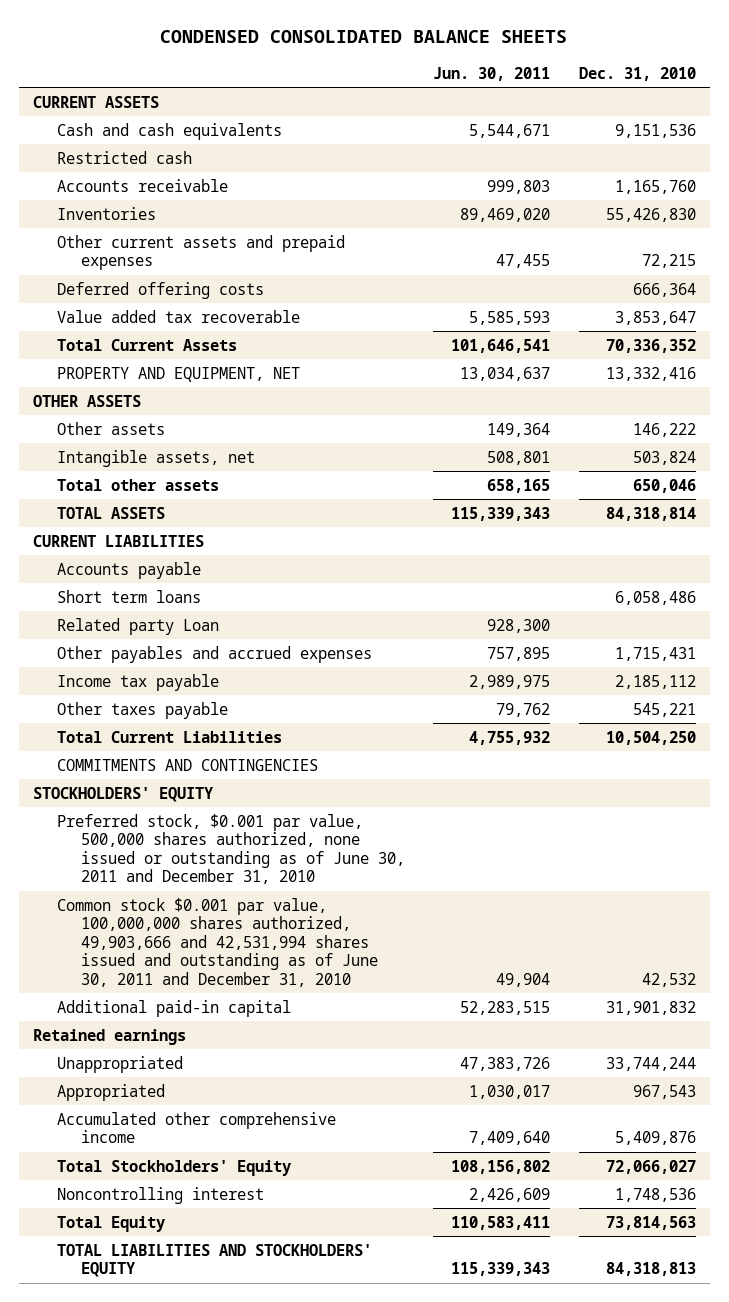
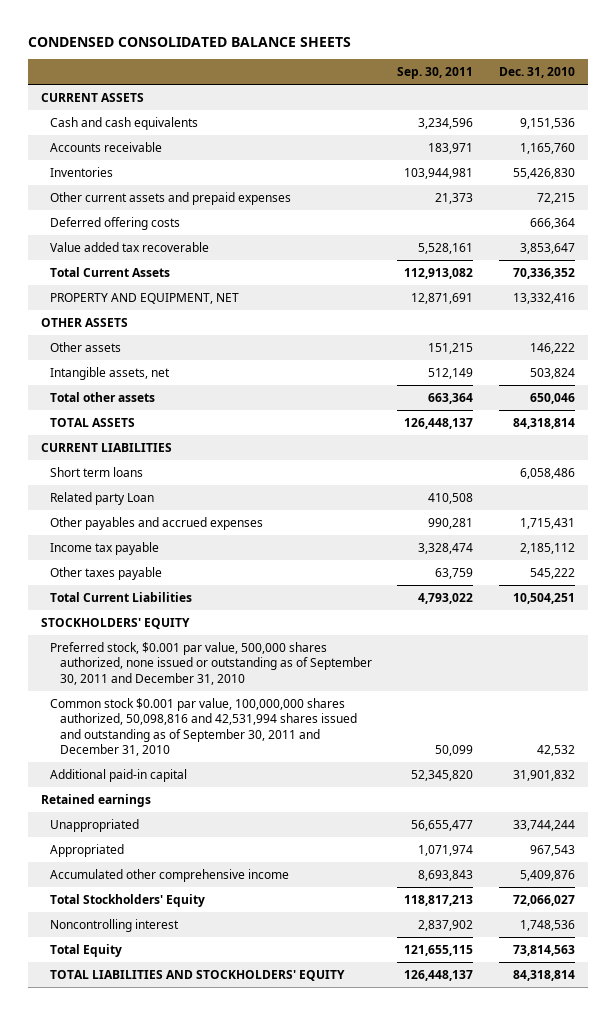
[433,66,551,81] Jun. 30, 2011 -> none
none -> [397,67,474,80] Sep. 30, 2011
[56,150,192,164] Restricted cash -> none
[56,561,201,579] Accounts payable -> none
[56,758,318,771] COMMITMENTS AND CONTINGENCIES -> none
[632,702,696,717] 545,221 -> [529,567,575,579] 545,222
[605,730,696,745] 10,504,250 -> [512,592,575,604] 10,504,251
[56,813,405,885] Preferred stock, $0.001 par value, 500,000 shares authorized, none issued or outstanding as of June 30, 2011 and December 31, 2010 -> [50,641,372,685] Preferred stock, $0.001 par value, 500,000 shares authorized, none issued or outstanding as of September 30, 2011 and December 31, 2010
[56,897,378,987] Common stock $0.001 par value, 100,000,000 shares authorized, 49,903,666 and 42,531,994 shares issued and outstanding as of June 30, 2011 and December 31, 2010 -> [50,697,357,756] Common stock $0.001 par value, 100,000,000 shares authorized, 50,098,816 and 42,531,994 shares issued and outstanding as of September 30, 2011 and December 31, 2010
[605,1262,696,1277] 84,318,813 -> [512,969,575,981] 84,318,814

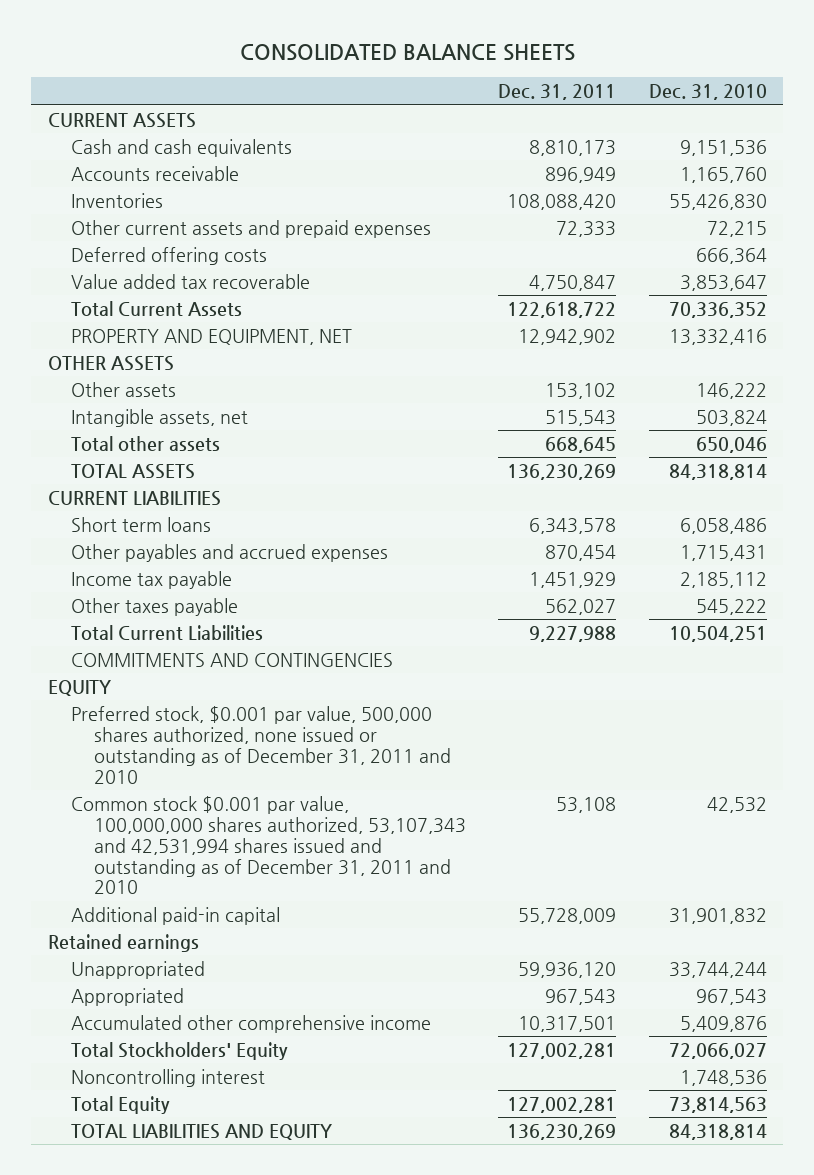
[28,37,352,48] CONDENSED CONSOLIDATED BALANCE SHEETS -> [240,44,576,62] CONSOLIDATED BALANCE SHEETS
[397,67,474,80] Sep. 30, 2011 -> none
none -> [498,84,617,101] Dec. 31, 2011
[50,491,155,505] Related party Loan -> none
none -> [70,653,393,668] COMMITMENTS AND CONTINGENCIES
[40,617,190,629] STOCKHOLDERS' EQUITY -> [47,680,111,697] EQUITY
[50,641,372,685] Preferred stock, $0.001 par value, 500,000 shares authorized, none issued or outstanding as of September 30, 2011 and December 31, 2010 -> [70,706,451,784] Preferred stock, $0.001 par value, 500,000 shares authorized, none issued or outstanding as of December 31, 2011 and 2010
[50,697,357,756] Common stock $0.001 par value, 100,000,000 shares authorized, 50,098,816 and 42,531,994 shares issued and outstanding as of September 30, 2011 and December 31, 2010 -> [70,796,466,895] Common stock $0.001 par value, 100,000,000 shares authorized, 53,107,343 and 42,531,994 shares issued and outstanding as of December 31, 2011 and 2010
[50,969,346,981] TOTAL LIABILITIES AND STOCKHOLDERS' EQUITY -> [70,1124,332,1141] TOTAL LIABILITIES AND EQUITY

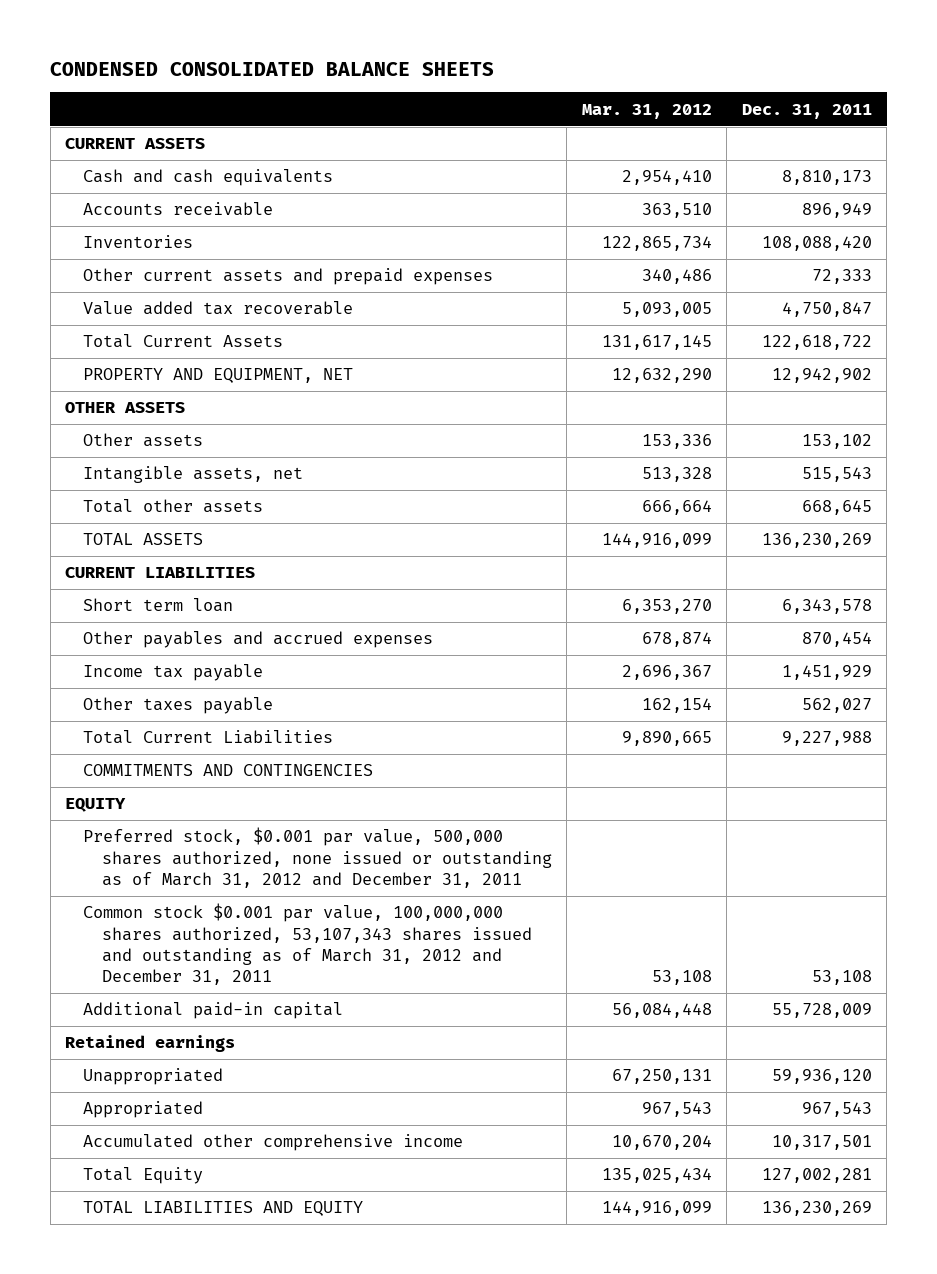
[240,44,576,62] CONSOLIDATED BALANCE SHEETS -> [50,61,495,76] CONDENSED CONSOLIDATED BALANCE SHEETS
[648,84,767,101] Dec. 31, 2010 -> none
none -> [581,103,712,119] Mar. 31, 2012
[70,247,267,266] Deferred offering costs -> none
[70,517,211,533] Short term loans -> [83,598,234,613] Short term loan
[70,706,451,784] Preferred stock, $0.001 par value, 500,000 shares authorized, none issued or outstanding as of December 31, 2011 and 2010 -> [83,827,552,888] Preferred stock, $0.001 par value, 500,000 shares authorized, none issued or outstanding as of March 31, 2012 and December 31, 2011
[70,796,466,895] Common stock $0.001 par value, 100,000,000 shares authorized, 53,107,343 and 42,531,994 shares issued and outstanding as of December 31, 2011 and 2010 -> [83,903,532,985] Common stock $0.001 par value, 100,000,000 shares authorized, 53,107,343 shares issued and outstanding as of March 31, 2012 and December 31, 2011
[70,1042,288,1061] Total Stockholders' Equity -> none
[70,1069,265,1088] Noncontrolling interest -> none

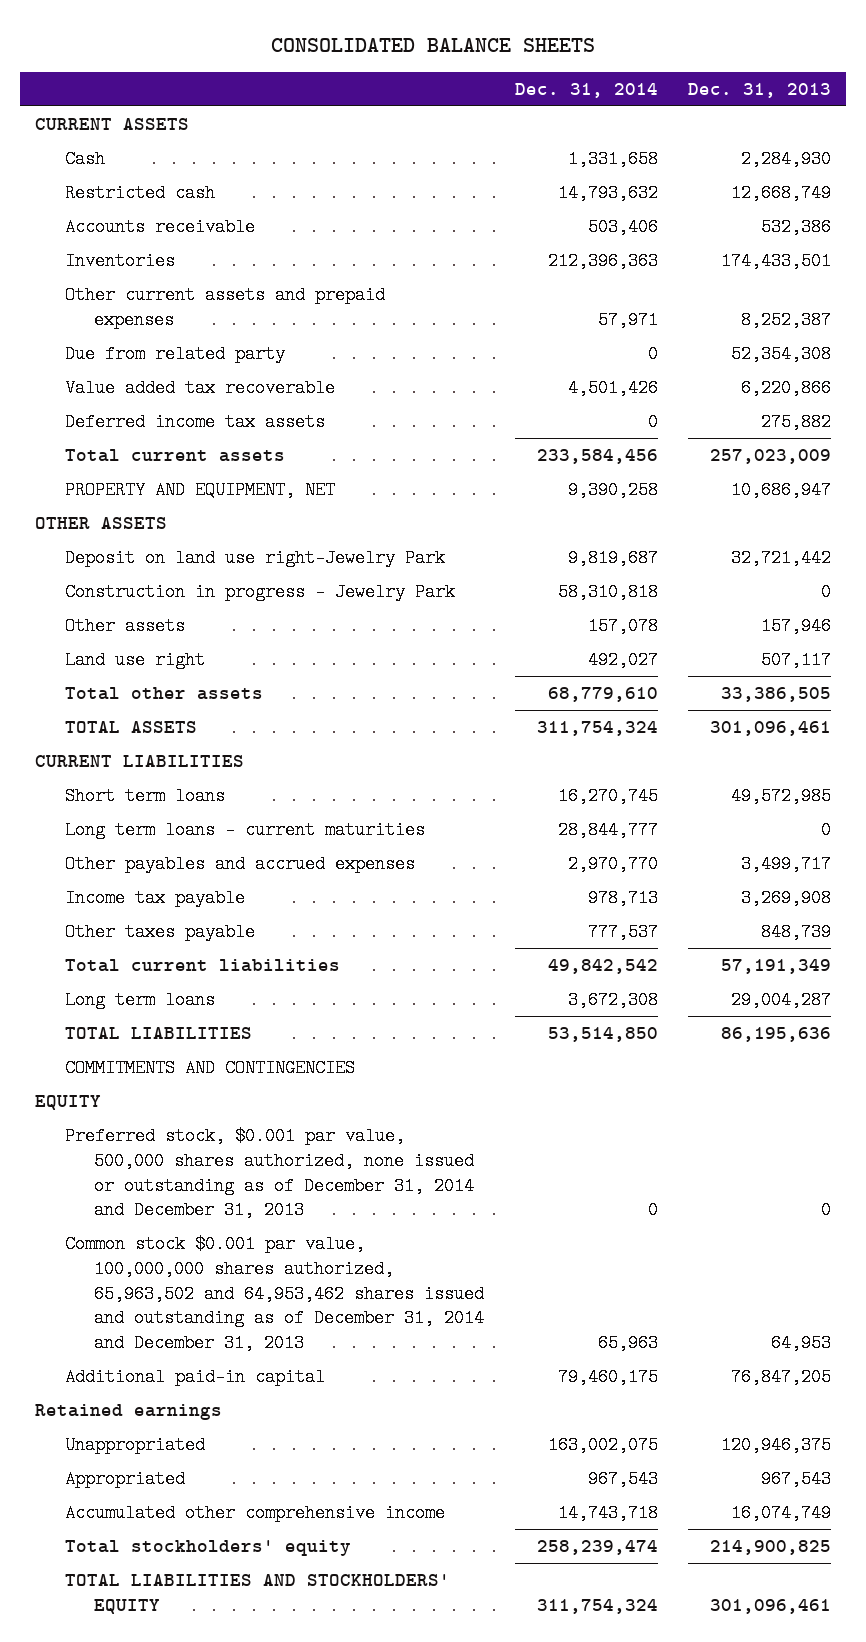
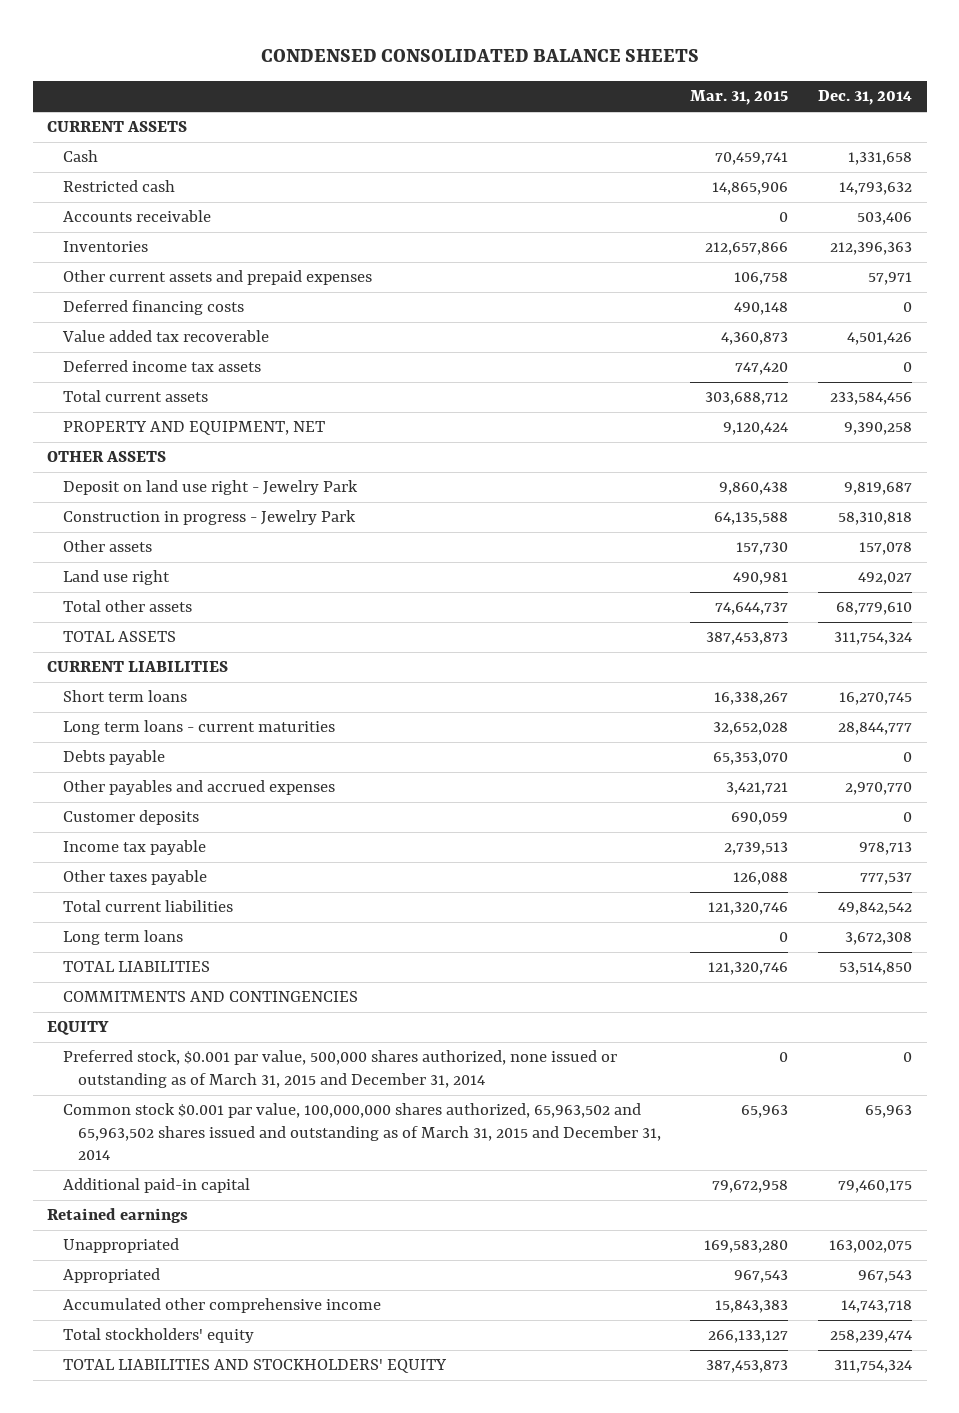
[271,37,596,52] CONSOLIDATED BALANCE SHEETS -> [260,48,699,62] CONDENSED CONSOLIDATED BALANCE SHEETS
[687,82,831,98] Dec. 31, 2013 -> none
none -> [690,90,789,106] Mar. 31, 2015
[64,345,285,364] Due from related party -> none
none -> [62,300,244,316] Deferred financing costs
[64,549,445,568] Deposit on land use right-Jewelry Park -> [62,480,358,496] Deposit on land use right - Jewelry Park
none -> [62,750,165,766] Debts payable
none -> [62,810,199,826] Customer deposits
[64,1127,475,1220] Preferred stock, $0.001 par value, 500,000 shares authorized, none issued or outstanding as of December 31, 2014 and December 31, 2013 -> [62,1050,617,1088] Preferred stock, $0.001 par value, 500,000 shares authorized, none issued or outstanding as of March 31, 2015 and December 31, 2014
[64,1235,485,1353] Common stock $0.001 par value, 100,000,000 shares authorized, 65,963,502 and 64,953,462 shares issued and outstanding as of December 31, 2014 and December 31, 2013 -> [62,1103,662,1161] Common stock $0.001 par value, 100,000,000 shares authorized, 65,963,502 and 65,963,502 shares issued and outstanding as of March 31, 2015 and December 31, 2014

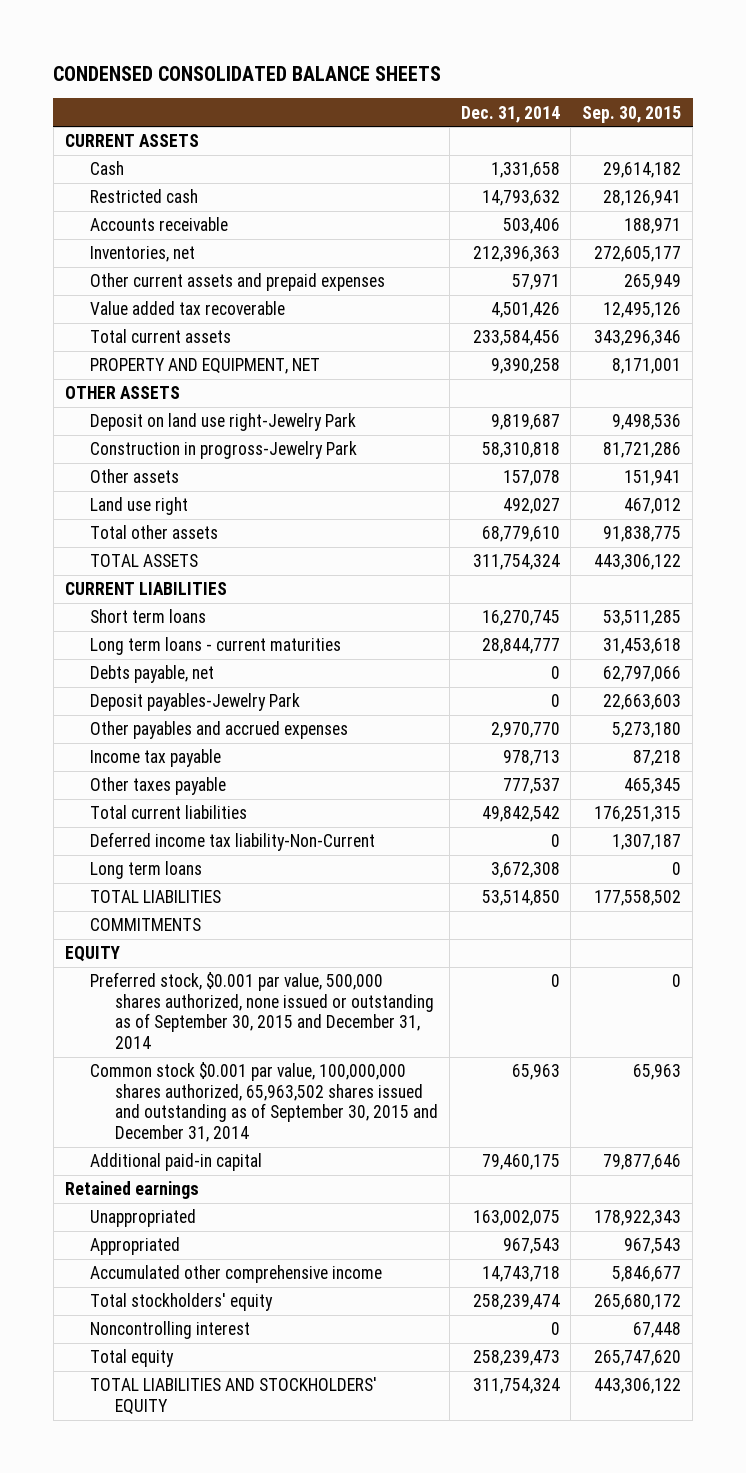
[690,90,789,106] Mar. 31, 2015 -> none
none -> [582,105,682,123] Sep. 30, 2015
[62,241,148,253] Inventories -> [89,246,195,263] Inventories, net
[62,300,244,316] Deferred financing costs -> none
[62,360,261,373] Deferred income tax assets -> none
[62,480,358,496] Deposit on land use right - Jewelry Park -> [89,413,356,432] Deposit on land use right-Jewelry Park
[62,510,356,526] Construction in progress - Jewelry Park -> [89,441,357,460] Construction in progross-Jewelry Park
[62,750,165,766] Debts payable -> [89,665,214,684] Debts payable, net
none -> [89,693,300,712] Deposit payables-Jewelry Park
[62,810,199,826] Customer deposits -> none
none -> [89,832,375,852] Deferred income tax liability-Non-Current
[62,991,358,1003] COMMITMENTS AND CONTINGENCIES -> [89,918,201,932] COMMITMENTS
[62,1050,617,1088] Preferred stock, $0.001 par value, 500,000 shares authorized, none issued or outstanding as of March 31, 2015 and December 31, 2014 -> [89,972,434,1050] Preferred stock, $0.001 par value, 500,000 shares authorized, none issued or outstanding as of September 30, 2015 and December 31, 2014
[62,1103,662,1161] Common stock $0.001 par value, 100,000,000 shares authorized, 65,963,502 and 65,963,502 shares issued and outstanding as of March 31, 2015 and December 31, 2014 -> [89,1062,438,1143] Common stock $0.001 par value, 100,000,000 shares authorized, 65,963,502 shares issued and outstanding as of September 30, 2015 and December 31, 2014
none -> [89,1321,250,1340] Noncontrolling interest
none -> [89,1349,174,1368] Total equity

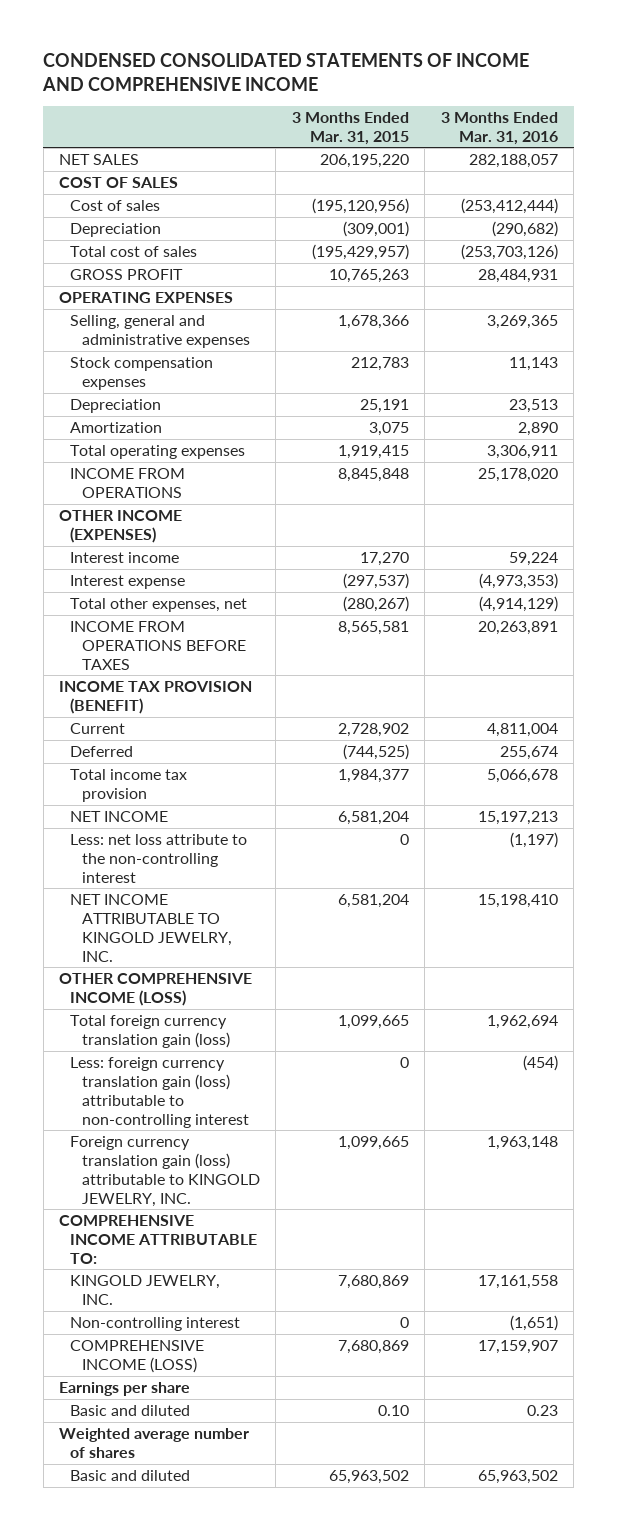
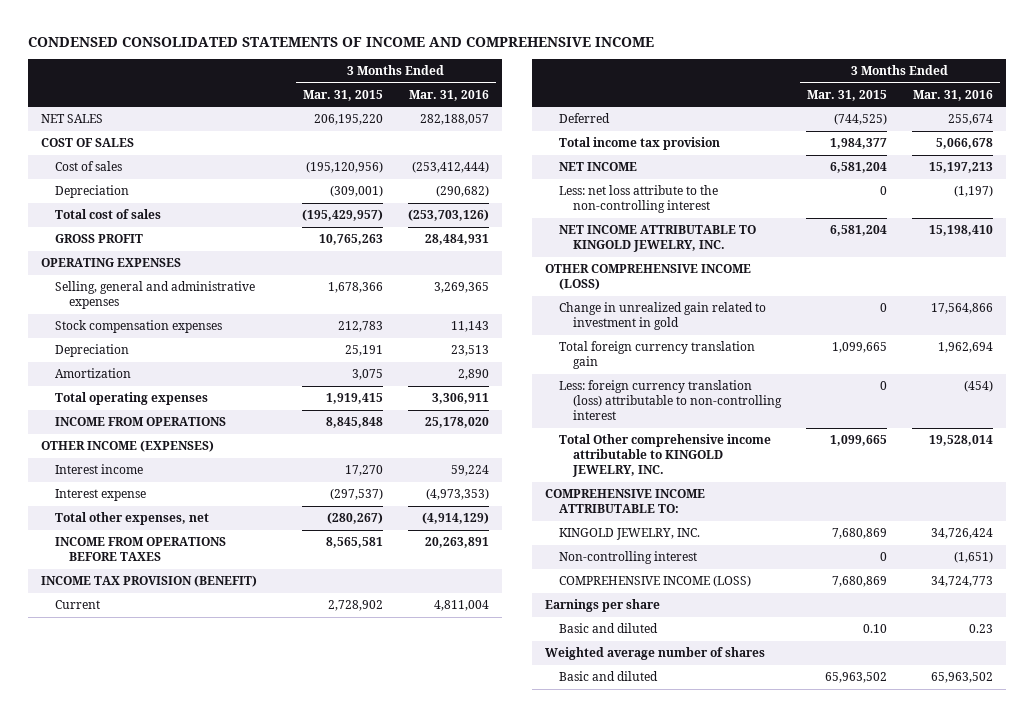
[70,1135,260,1207] Foreign currency translation gain (loss) attributable to KINGOLD JEWELRY, INC. -> none
none -> [558,302,766,331] Change in unrealized gain related to investment in gold
[70,1014,230,1048] Total foreign currency translation gain (loss) -> [558,341,755,370] Total foreign currency translation gain
[70,1056,249,1128] Less: foreign currency translation gain (loss) attributable to non-controlling interest -> [558,380,782,421] Less: foreign currency translation (loss) attributable to non-controlling interest
none -> [558,434,771,478] Total Other comprehensive income attributable to KINGOLD JEWELRY, INC.
[477,1274,558,1289] 17,161,558 -> [931,528,994,540] 34,726,424
[477,1339,558,1354] 17,159,907 -> [931,576,994,588] 34,724,773

